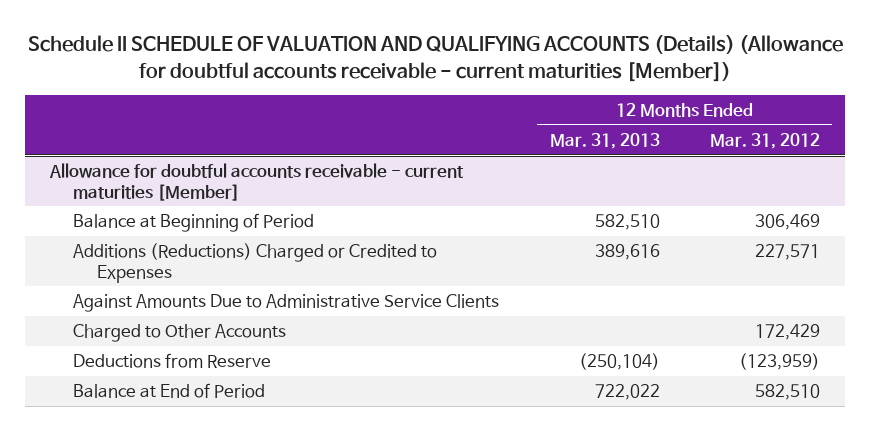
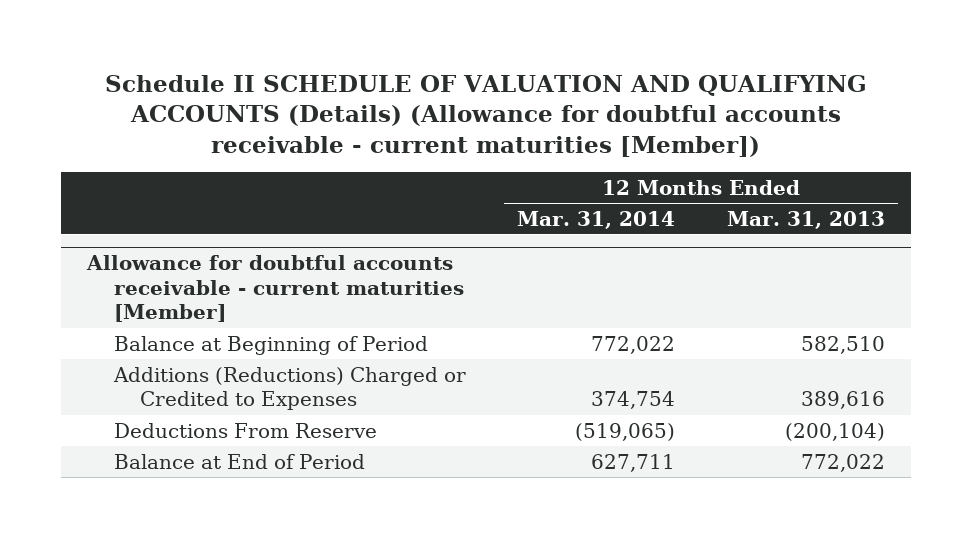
[709,132,820,149] Mar. 31, 2012 -> none
none -> [517,210,676,229] Mar. 31, 2014
[73,293,500,312] Against Amounts Due to Administrative Service Clients -> none
[73,323,287,342] Charged to Other Accounts -> none
[73,352,272,368] Deductions from Reserve -> [113,422,377,438] Deductions From Reserve
[578,352,660,370] (250,104) -> [784,422,885,441] (200,104)
[594,383,660,400] 722,022 -> [800,453,885,472] 772,022

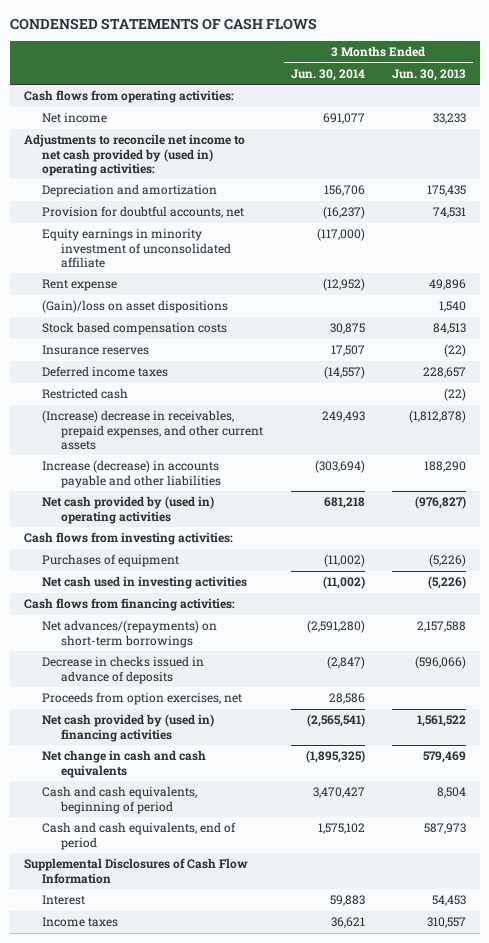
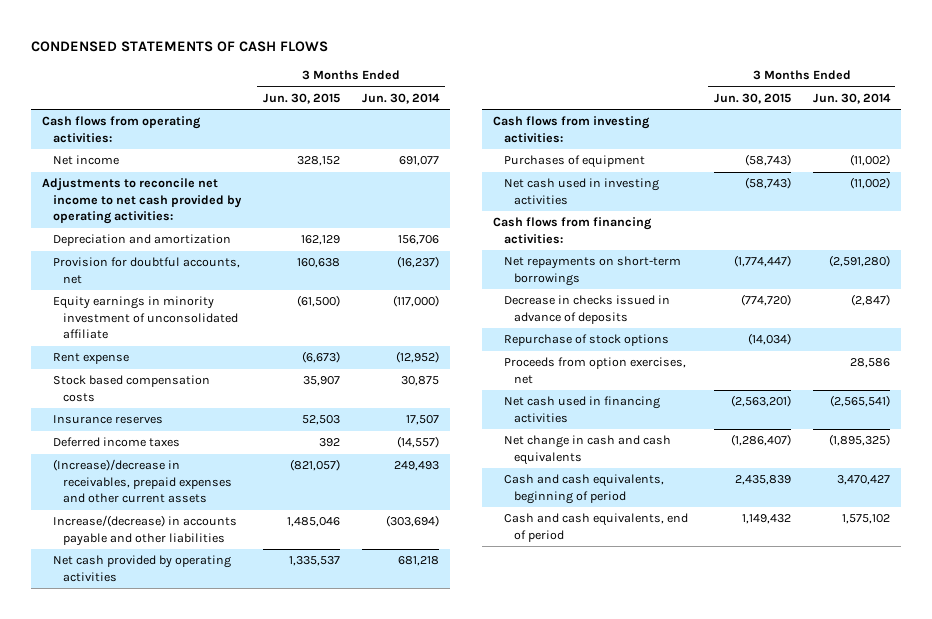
[391,68,466,81] Jun. 30, 2013 -> none
none -> [262,93,340,105] Jun. 30, 2015
[23,134,245,176] Adjustments to reconcile net income to net cash provided by (used in) operating activities: -> [42,178,242,225] Adjustments to reconcile net income to net cash provided by operating activities:
[42,300,229,314] (Gain)/loss on asset dispositions -> none
[42,388,129,400] Restricted cash -> none
[42,410,264,450] (Increase) decrease in receivables, prepaid expenses, and other current assets -> [52,459,233,504] (Increase)/decrease in receivables, prepaid expenses and other current assets
[42,460,222,488] Increase (decrease) in accounts payable and other liabilities -> [52,515,237,546] Increase/(decrease) in accounts payable and other liabilities
[42,496,215,524] Net cash provided by (used in) operating activities -> [52,555,231,582] Net cash provided by operating activities
[42,620,218,648] Net advances/(repayments) on short-term borrowings -> [503,256,681,286] Net repayments on short-term borrowings
none -> [503,334,669,347] Repurchase of stock options
[42,714,215,742] Net cash provided by (used in) financing activities -> [503,396,660,423] Net cash used in financing activities
[23,858,248,884] Supplemental Disclosures of Cash Flow Information -> none
[42,895,86,906] Interest -> none
[42,917,119,928] Income taxes -> none

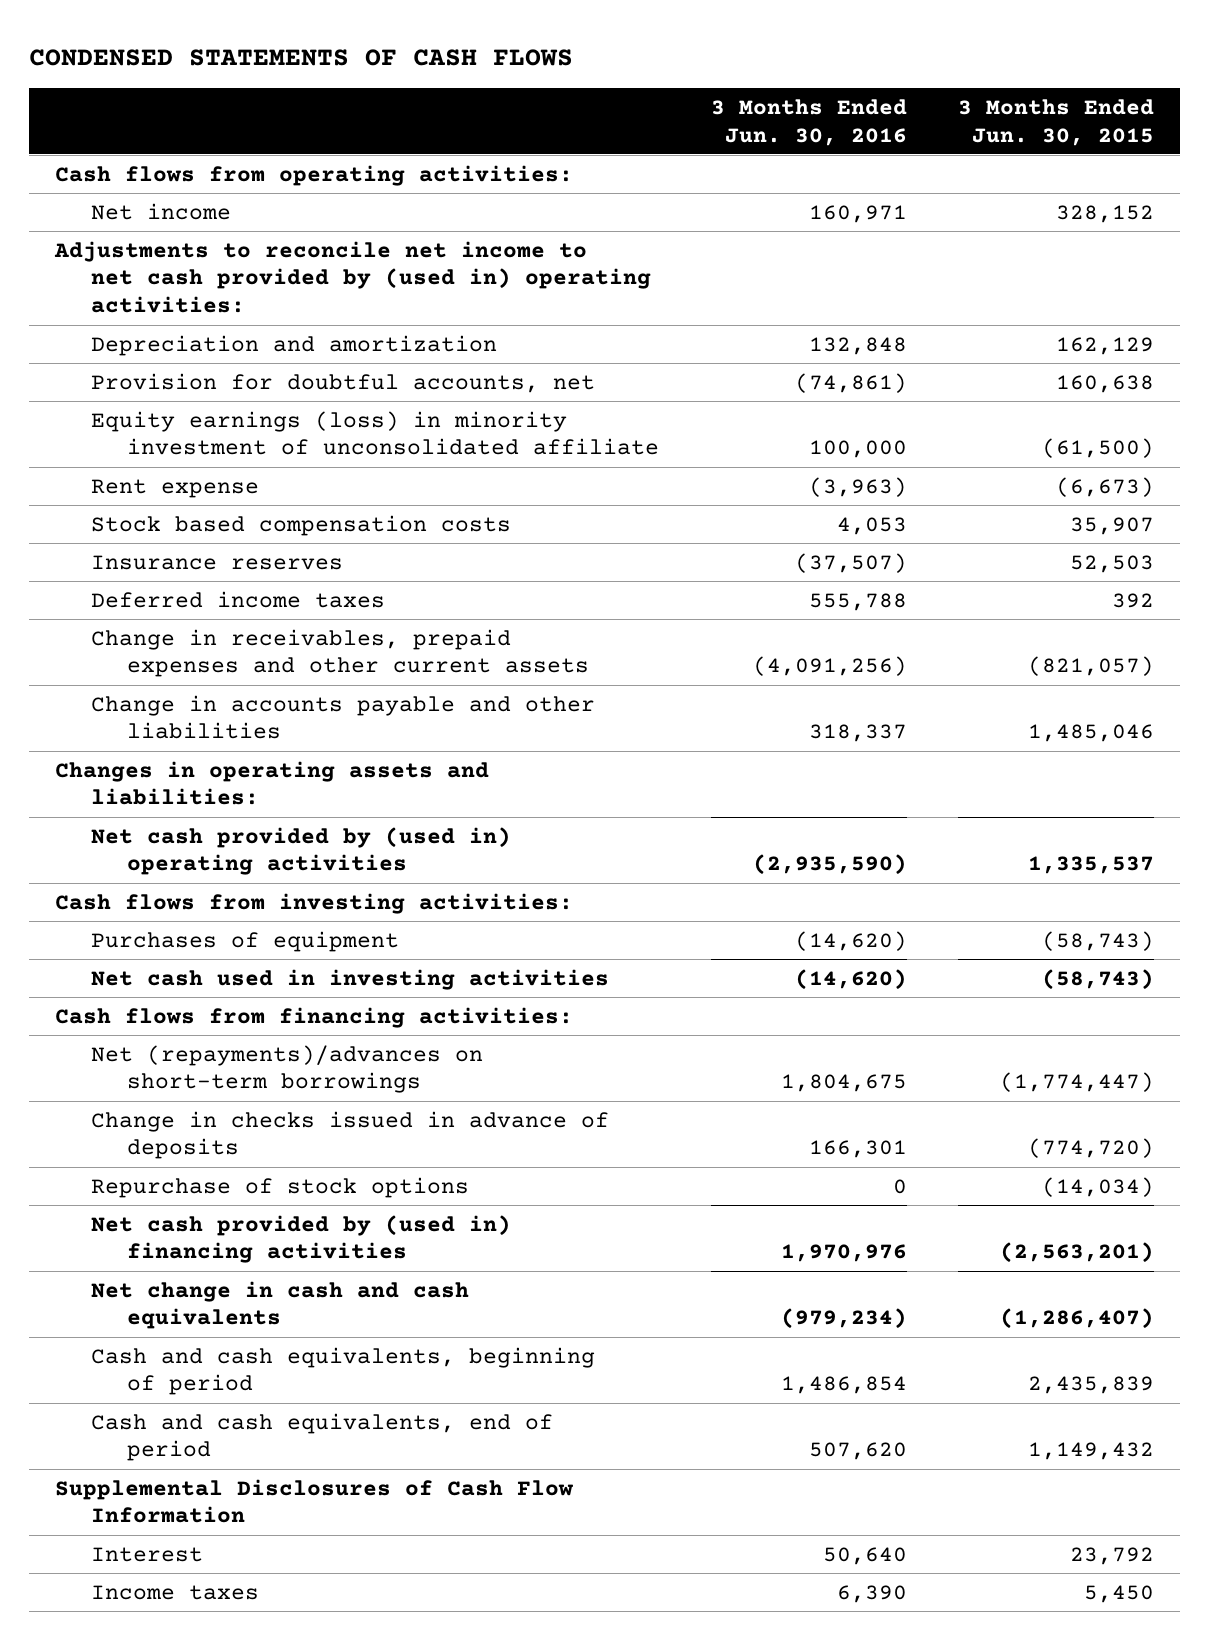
[362,93,441,105] Jun. 30, 2014 -> none
none -> [710,98,907,146] 3 Months Ended Jun. 30, 2016
[42,178,242,225] Adjustments to reconcile net income to net cash provided by operating activities: -> [54,240,652,314] Adjustments to reconcile net income to net cash provided by (used in) operating activities:
[52,296,239,340] Equity earnings in minority investment of unconsolidated affiliate -> [91,410,660,456] Equity earnings (loss) in minority investment of unconsolidated affiliate
[52,459,233,504] (Increase)/decrease in receivables, prepaid expenses and other current assets -> [91,628,590,678] Change in receivables, prepaid expenses and other current assets
[52,515,237,546] Increase/(decrease) in accounts payable and other liabilities -> [91,694,596,740] Change in accounts payable and other liabilities
none -> [55,760,490,806] Changes in operating assets and liabilities:
[52,555,231,582] Net cash provided by operating activities -> [91,826,512,876] Net cash provided by (used in) operating activities
[503,256,681,286] Net repayments on short-term borrowings -> [91,1044,484,1094] Net (repayments)/advances on short-term borrowings
[503,295,670,324] Decrease in checks issued in advance of deposits -> [91,1110,610,1160] Change in checks issued in advance of deposits
[503,357,686,384] Proceeds from option exercises, net -> none
[503,396,660,423] Net cash used in financing activities -> [91,1214,512,1264] Net cash provided by (used in) financing activities
none -> [55,1478,575,1524] Supplemental Disclosures of Cash Flow Information
none -> [91,1546,204,1562] Interest
none -> [91,1584,260,1600] Income taxes

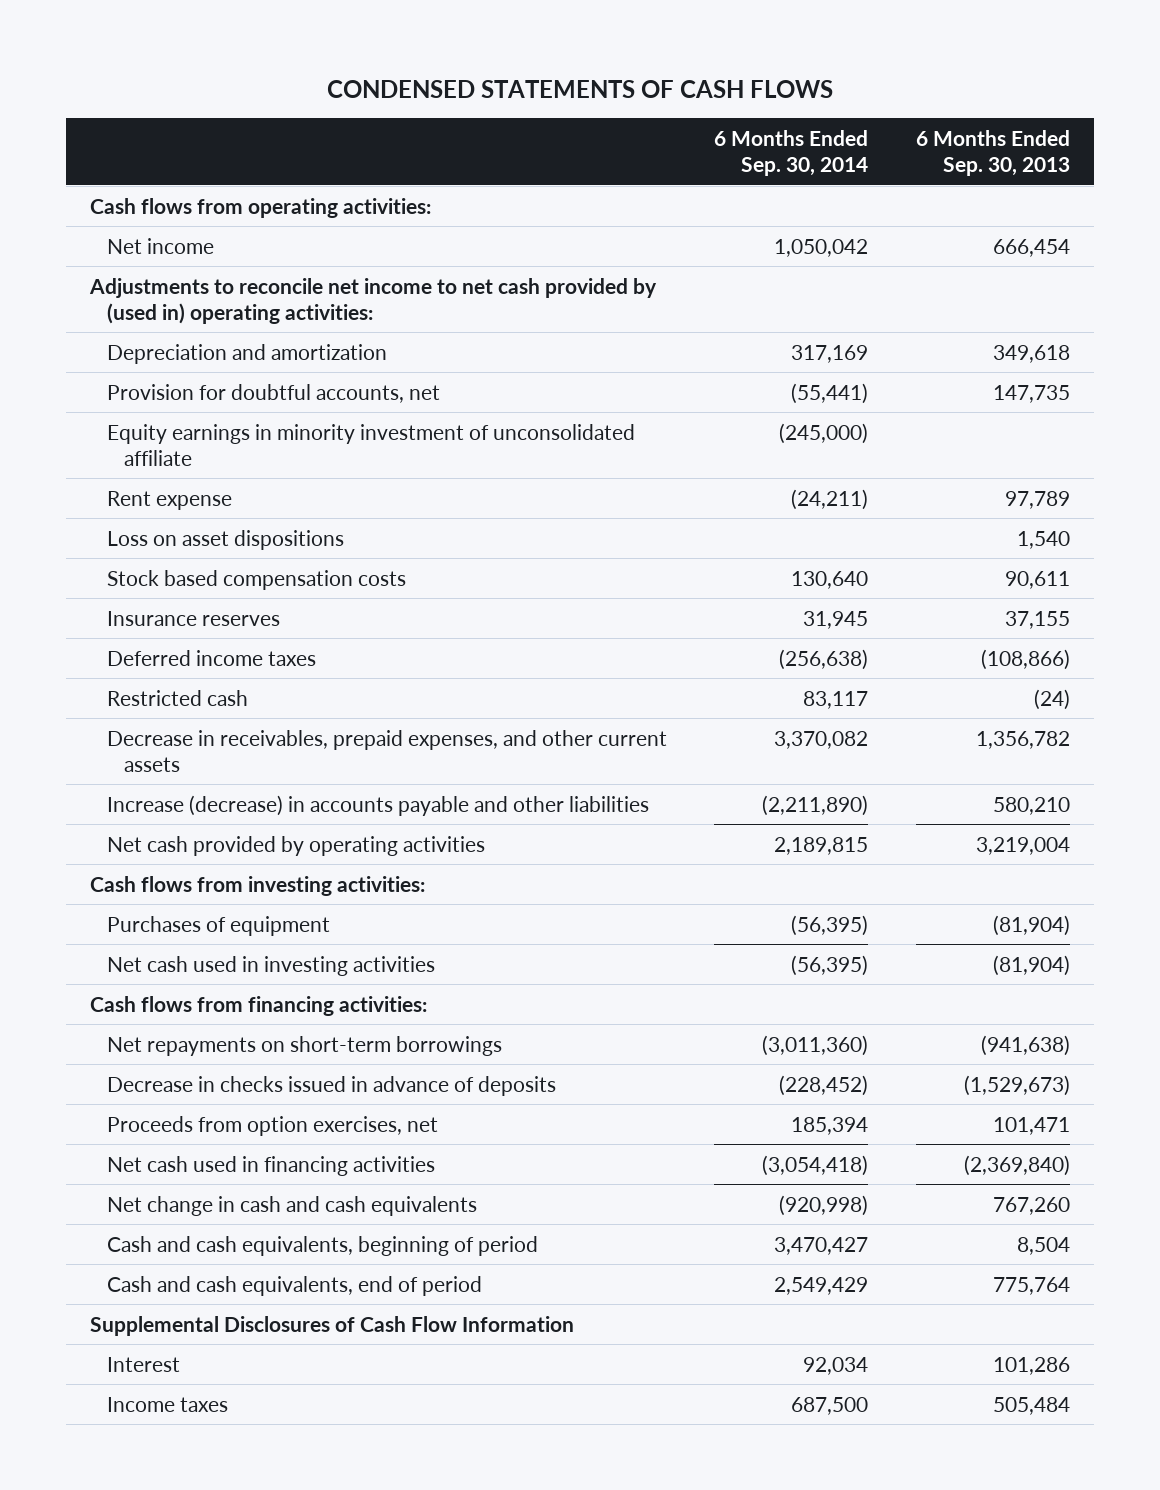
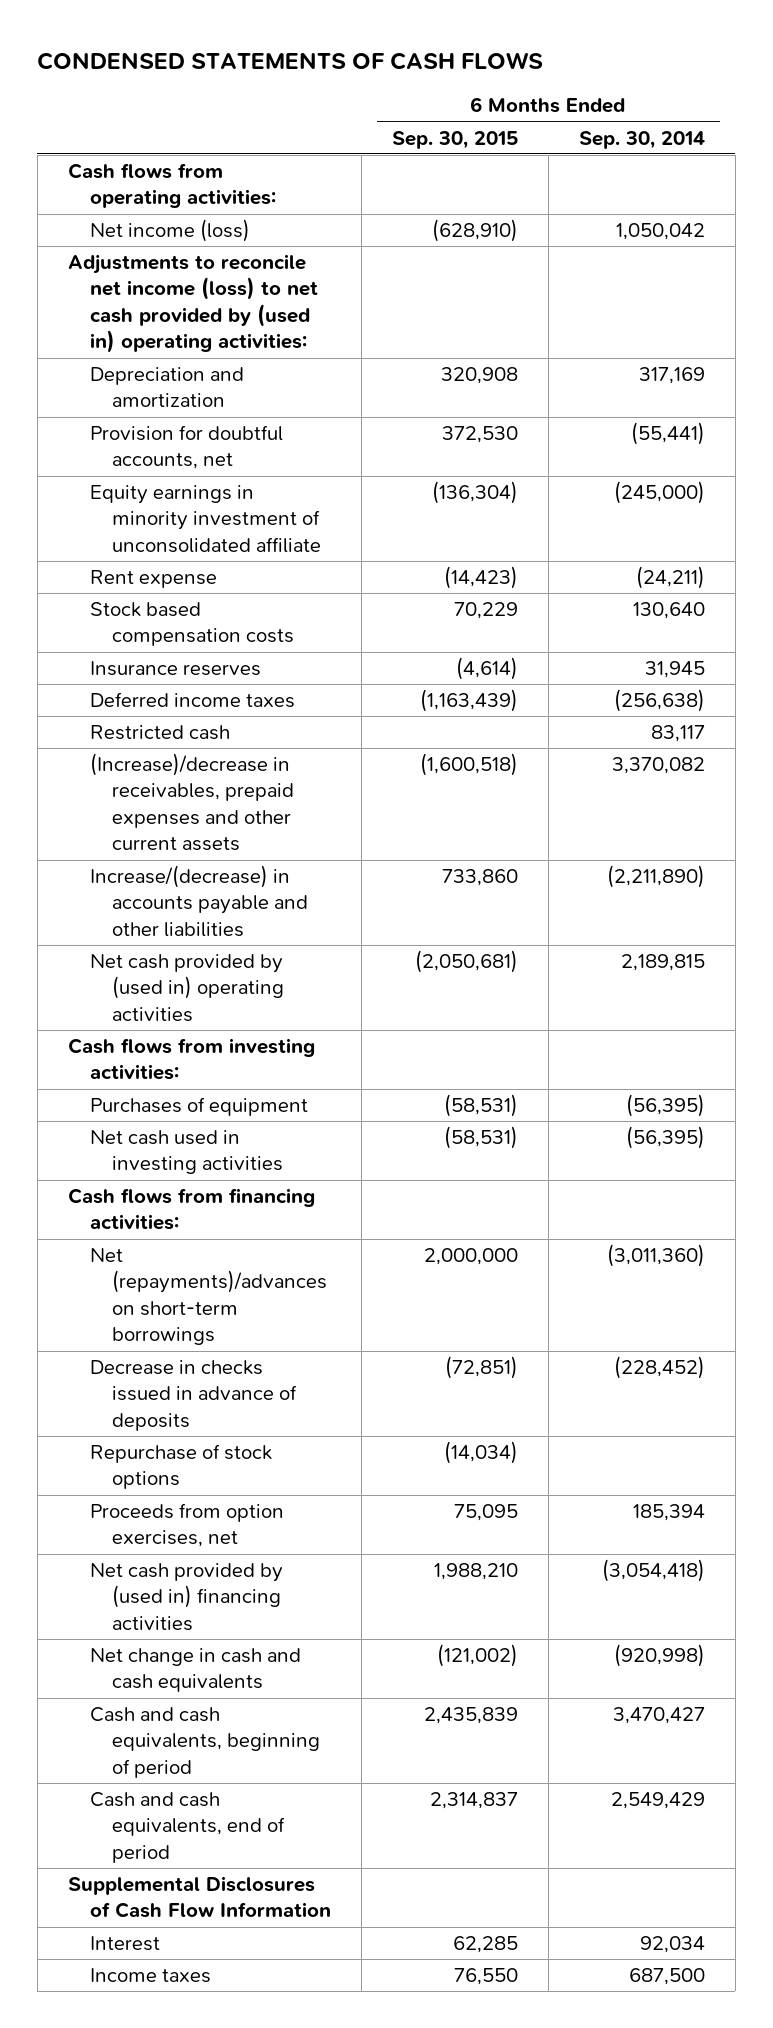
[915,129,1070,177] 6 Months Ended Sep. 30, 2013 -> none
none -> [391,130,518,149] Sep. 30, 2015
[106,237,214,254] Net income -> [89,219,250,243] Net income (loss)
[88,277,657,324] Adjustments to reconcile net income to net cash provided by (used in) operating activities: -> [67,254,318,354] Adjustments to reconcile net income (loss) to net cash provided by (used in) operating activities:
[106,529,344,550] Loss on asset dispositions -> none
[106,729,667,772] Decrease in receivables, prepaid expenses, and other current assets -> [89,753,294,852] (Increase)/decrease in receivables, prepaid expenses and other current assets
[106,794,649,816] Increase (decrease) in accounts payable and other liabilities -> [89,865,308,937] Increase/(decrease) in accounts payable and other liabilities
[106,835,485,856] Net cash provided by operating activities -> [89,954,284,1022] Net cash provided by (used in) operating activities
[106,1035,502,1056] Net repayments on short-term borrowings -> [89,1248,327,1346] Net (repayments)/advances on short-term borrowings
none -> [89,1444,272,1490] Repurchase of stock options
[106,1155,435,1176] Net cash used in financing activities -> [89,1563,283,1631] Net cash provided by (used in) financing activities

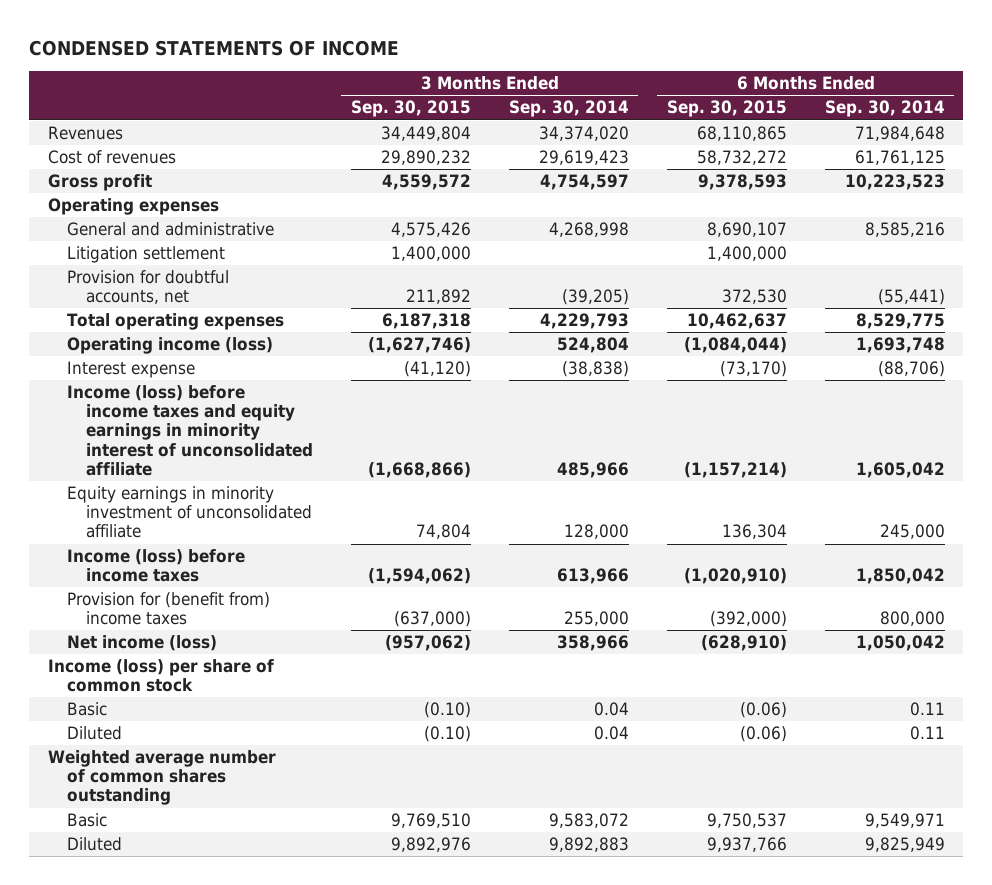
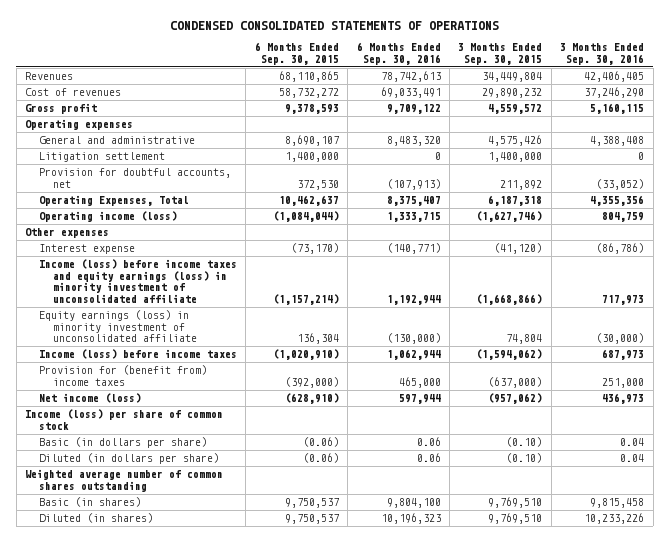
[29,39,400,56] CONDENSED STATEMENTS OF INCOME -> [169,21,499,31] CONDENSED CONSOLIDATED STATEMENTS OF OPERATIONS
[508,100,629,118] Sep. 30, 2014 -> none
[824,100,945,118] Sep. 30, 2014 -> none
none -> [356,42,441,65] 6 Months Ended Sep. 30, 2016
none -> [560,43,645,65] 3 Months Ended Sep. 30, 2016
[67,313,285,331] Total operating expenses -> [39,195,190,207] Operating Expenses, Total
none -> [25,228,110,239] Other expenses
[67,385,314,476] Income (loss) before income taxes and equity earnings in minority interest of unconsolidated affiliate -> [39,259,238,304] Income (loss) before income taxes and equity earnings (loss) in minority investment of unconsolidated affiliate
[67,486,313,539] Equity earnings in minority investment of unconsolidated affiliate -> [39,310,198,343] Equity earnings (loss) in minority investment of unconsolidated affiliate
[67,702,108,717] Basic -> [39,437,208,449] Basic (in dollars per share)
[67,726,123,741] Diluted -> [39,453,220,465] Diluted (in dollars per share)
[67,813,108,828] Basic -> [39,497,142,508] Basic (in shares)
[67,837,123,852] Diluted -> [39,513,154,524] Diluted (in shares)
[390,837,471,853] 9,892,976 -> [488,513,543,525] 9,769,510
[706,837,787,853] 9,937,766 -> [284,514,339,525] 9,750,537

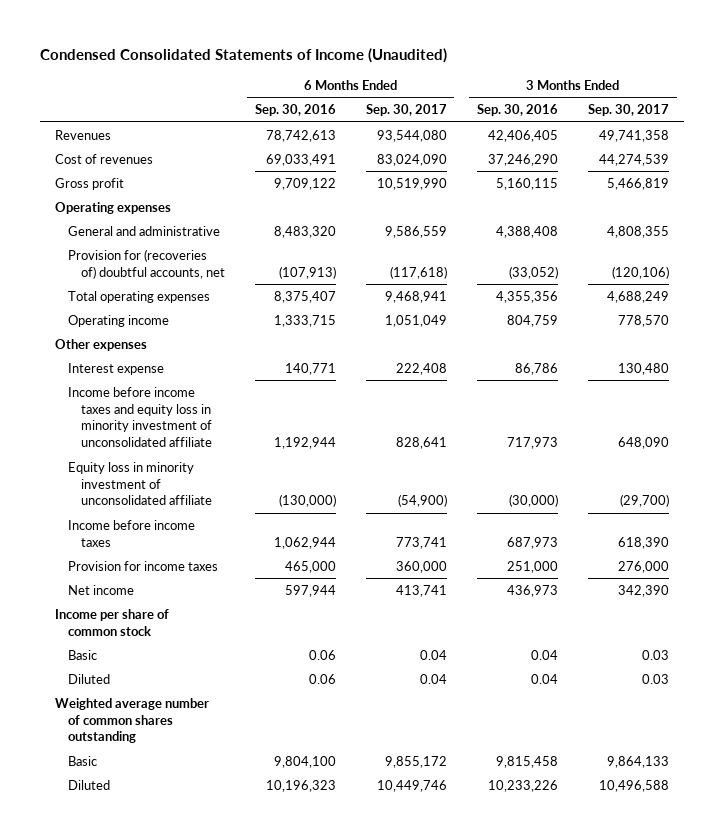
[169,21,499,31] CONDENSED CONSOLIDATED STATEMENTS OF OPERATIONS -> [39,47,447,63] Condensed Consolidated Statements of Income (Unaudited)
[254,42,339,65] 6 Months Ended Sep. 30, 2015 -> none
[458,43,543,65] 3 Months Ended Sep. 30, 2015 -> none
none -> [365,104,447,117] Sep. 30, 2017
none -> [588,104,670,117] Sep. 30, 2017
[39,152,166,163] Litigation settlement -> none
[39,168,232,188] Provision for doubtful accounts, net -> [67,248,225,279] Provision for (recoveries of) doubtful accounts, net
[39,195,190,207] Operating Expenses, Total -> [67,290,210,303] Total operating expenses
[39,211,178,223] Operating income (loss) -> [67,314,169,327] Operating income
[386,243,441,255] (140,771) -> [284,362,336,375] 140,771
[596,243,645,255] (86,786) -> [514,362,558,375] 86,786
[39,259,238,304] Income (loss) before income taxes and equity earnings (loss) in minority investment of unconsolidated affiliate -> [67,386,212,448] Income before income taxes and equity loss in minority investment of unconsolidated affiliate
[39,310,198,343] Equity earnings (loss) in minority investment of unconsolidated affiliate -> [67,461,212,506] Equity loss in minority investment of unconsolidated affiliate
[39,349,238,360] Income (loss) before income taxes -> [67,519,195,547] Income before income taxes
[39,365,208,386] Provision for (benefit from) income taxes -> [67,560,218,571] Provision for income taxes
[39,393,142,404] Net income (loss) -> [67,584,134,595] Net income
[25,409,224,430] Income (loss) per share of common stock -> [54,608,169,636] Income per share of common stock
[39,437,208,449] Basic (in dollars per share) -> [67,649,97,660] Basic
[39,453,220,465] Diluted (in dollars per share) -> [67,673,110,684] Diluted
[39,497,142,508] Basic (in shares) -> [67,755,97,766] Basic
[39,513,154,524] Diluted (in shares) -> [67,779,110,790] Diluted

